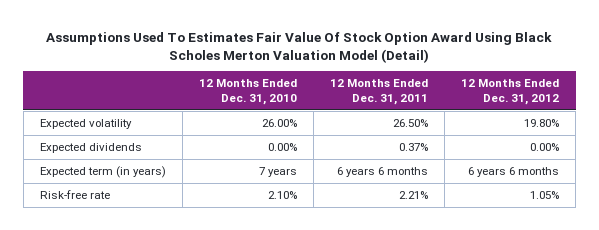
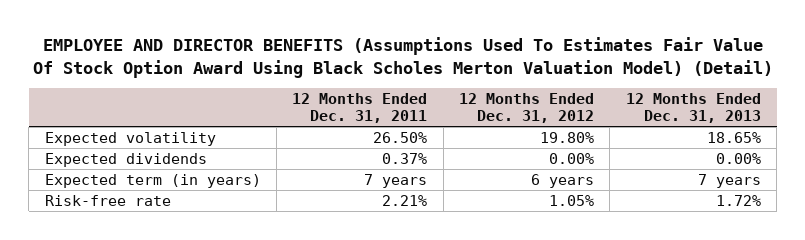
[46,31,553,63] Assumptions Used To Estimates Fair Value Of Stock Option Award Using Black Scholes Merton Valuation Model (Detail) -> [32,37,773,78] EMPLOYEE AND DIRECTOR BENEFITS (Assumptions Used To Estimates Fair Value Of Stock Option Award Using Black Scholes Merton Valuation Model) (Detail)
[198,79,297,106] 12 Months Ended Dec. 31, 2010 -> none
none -> [625,92,761,124] 12 Months Ended Dec. 31, 2013
[337,167,429,178] 6 years 6 months -> [364,173,428,188] 7 years
[468,167,560,178] 6 years 6 months -> [530,173,594,188] 6 years

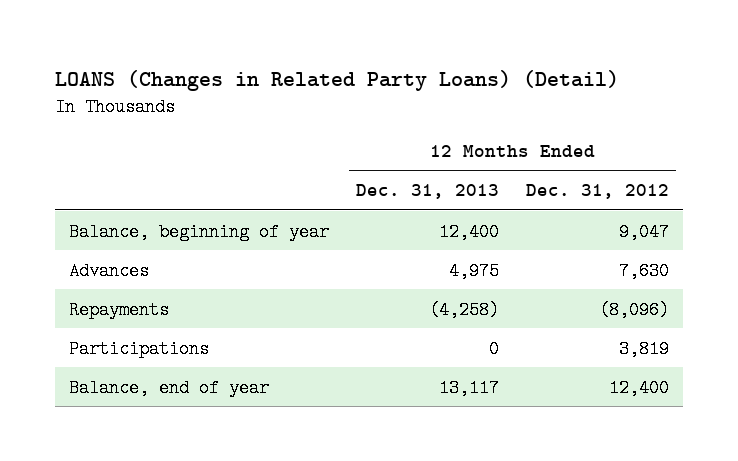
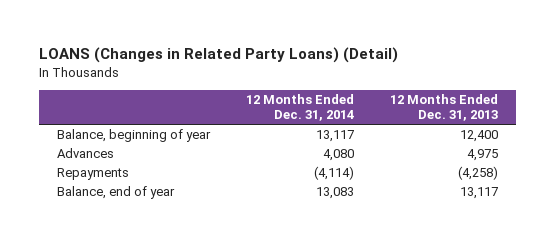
[526,184,670,200] Dec. 31, 2012 -> none
none -> [245,94,354,122] 12 Months Ended Dec. 31, 2014
[69,339,210,358] Participations -> none

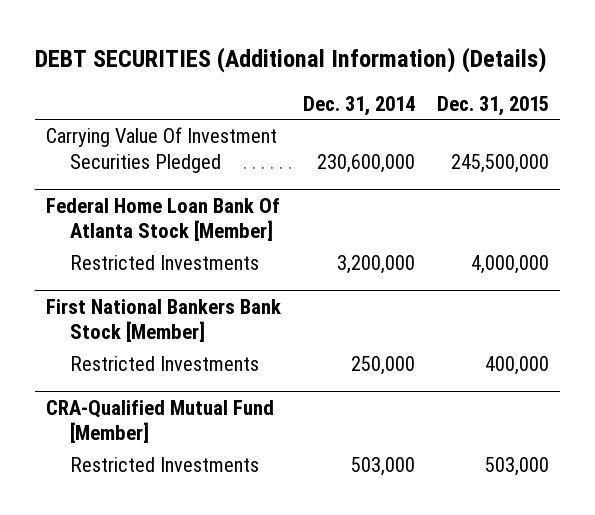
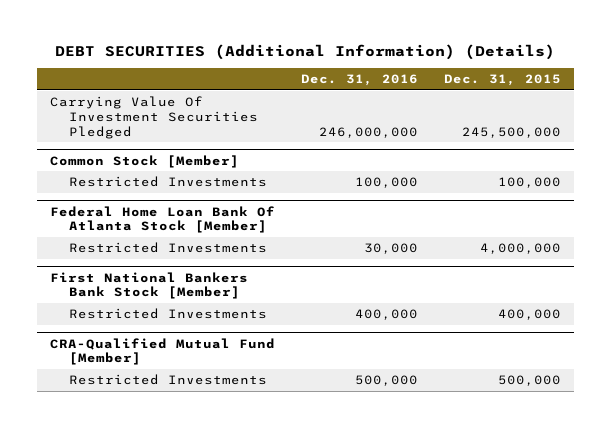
[302,95,415,116] Dec. 31, 2014 -> none
none -> [300,74,418,87] Dec. 31, 2016
none -> [49,154,239,168] Common Stock [Member]
none -> [68,176,267,188] Restricted Investments
[484,456,549,476] 503,000 -> [497,375,561,387] 500,000

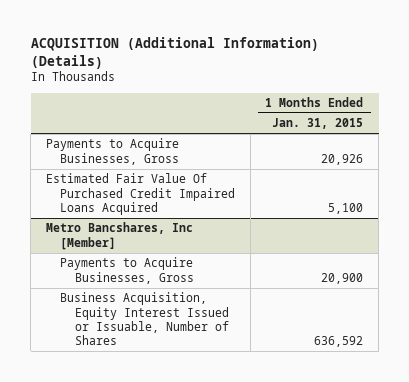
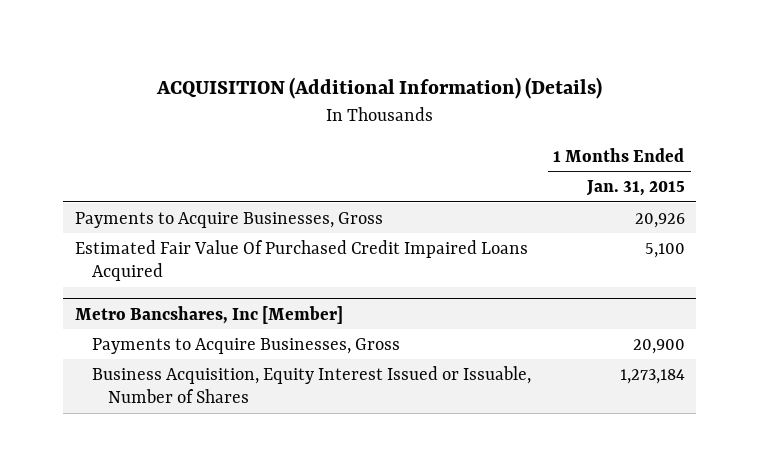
[314,336,364,348] 636,592 -> [619,368,685,384] 1,273,184

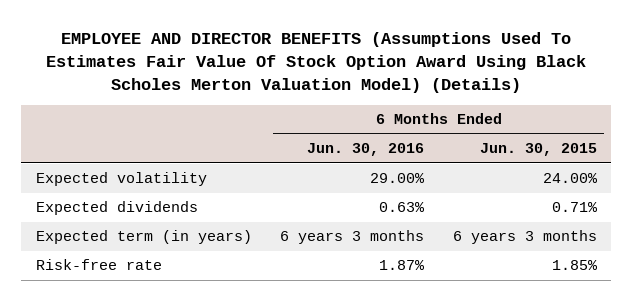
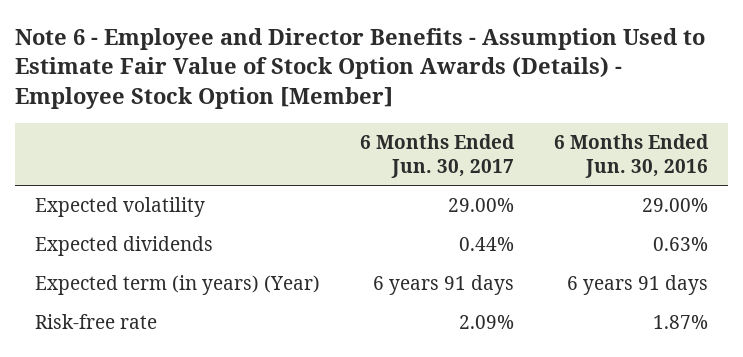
[46,32,587,94] EMPLOYEE AND DIRECTOR BENEFITS (Assumptions Used To Estimates Fair Value Of Stock Option Award Using Black Scholes Merton Valuation Model) (Details) -> [15,27,706,109] Note 6 - Employee and Director Benefits - Assumption Used to Estimate Fair Value of Stock Option Awards (Details) - Employee Stock Option [Member]
[479,143,597,157] Jun. 30, 2015 -> none
none -> [360,133,516,178] 6 Months Ended Jun. 30, 2017
[35,230,252,245] Expected term (in years) -> [35,275,321,296] Expected term (in years) (Year)
[280,230,425,245] 6 years 3 months -> [566,275,708,296] 6 years 91 days

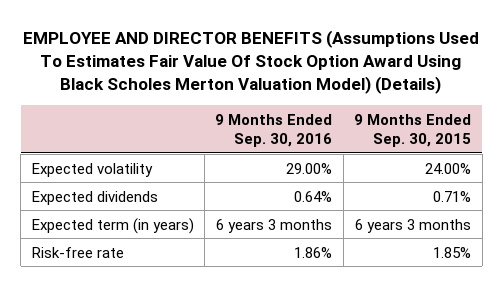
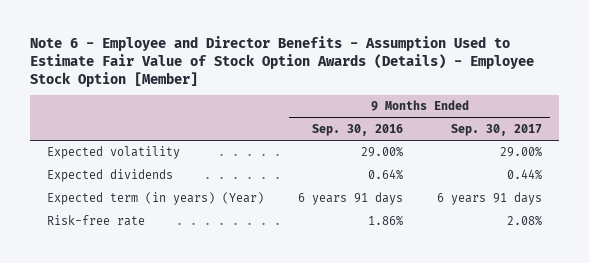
[23,29,480,95] EMPLOYEE AND DIRECTOR BENEFITS (Assumptions Used To Estimates Fair Value Of Stock Option Award Using Black Scholes Merton Valuation Model) (Details) -> [29,35,534,87] Note 6 - Employee and Director Benefits - Assumption Used to Estimate Fair Value of Stock Option Awards (Details) - Employee Stock Option [Member]
[354,113,472,147] 9 Months Ended Sep. 30, 2015 -> none
none -> [450,123,542,136] Sep. 30, 2017
[31,217,194,234] Expected term (in years) -> [46,192,264,206] Expected term (in years) (Year)
[216,218,333,233] 6 years 3 months -> [297,192,403,206] 6 years 91 days

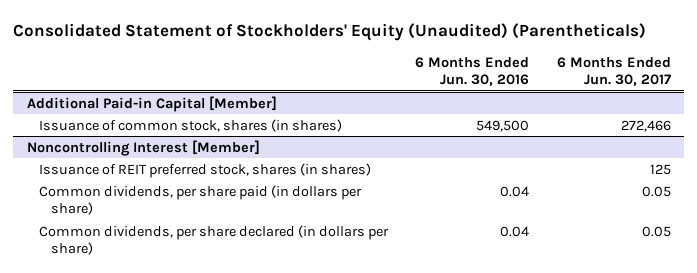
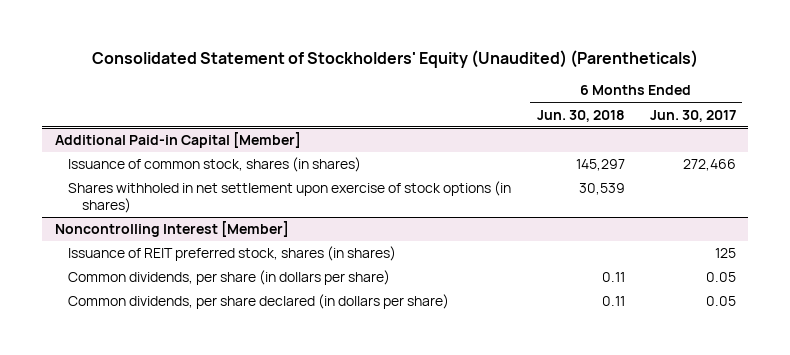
[415,56,530,87] 6 Months Ended Jun. 30, 2016 -> none
none -> [536,109,625,122] Jun. 30, 2018
none -> [68,181,512,213] Shares withholed in net settlement upon exercise of stock options (in shares)
[39,184,363,216] Common dividends, per share paid (in dollars per share) -> [68,270,391,286] Common dividends, per share (in dollars per share)

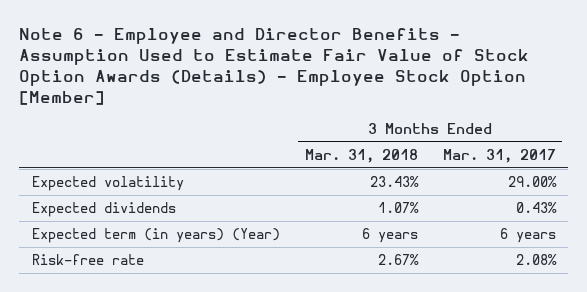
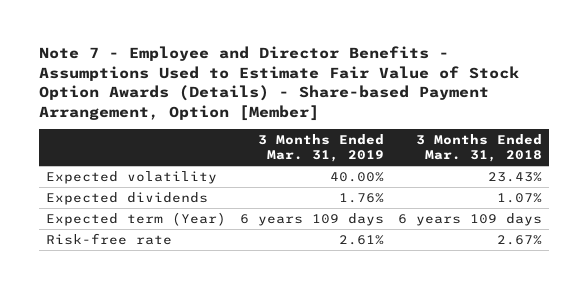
[18,27,529,105] Note 6 - Employee and Director Benefits - Assumption Used to Estimate Fair Value of Stock Option Awards (Details) - Employee Stock Option [Member] -> [38,46,519,121] Note 7 - Employee and Director Benefits - Assumptions Used to Estimate Fair Value of Stock Option Awards (Details) - Share-based Payment Arrangement, Option [Member]
[442,149,556,164] Mar. 31, 2017 -> none
none -> [258,134,385,162] 3 Months Ended Mar. 31, 2019
[31,228,280,244] Expected term (in years) (Year) -> [45,211,226,226] Expected term (Year)
[361,228,418,244] 6 years -> [398,212,543,226] 6 years 109 days

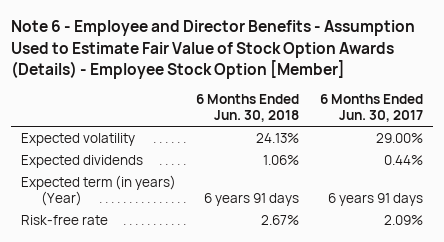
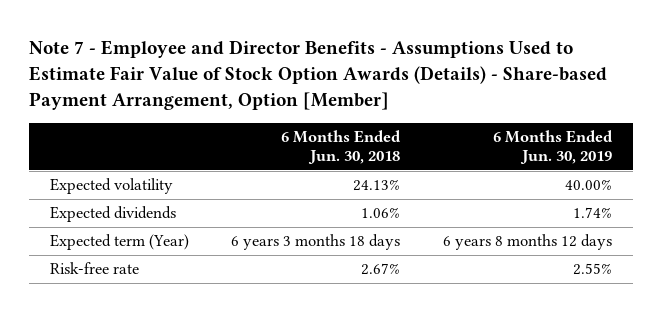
[11,20,416,79] Note 6 - Employee and Director Benefits - Assumption Used to Estimate Fair Value of Stock Option Awards (Details) - Employee Stock Option [Member] -> [28,40,607,110] Note 7 - Employee and Director Benefits - Assumptions Used to Estimate Fair Value of Stock Option Awards (Details) - Share-based Payment Arrangement, Option [Member]
[319,94,423,123] 6 Months Ended Jun. 30, 2017 -> none
none -> [492,129,613,165] 6 Months Ended Jun. 30, 2019
[21,174,177,206] Expected term (in years) (Year) -> [49,234,189,251] Expected term (Year)
[204,192,300,206] 6 years 91 days -> [231,234,401,251] 6 years 3 months 18 days

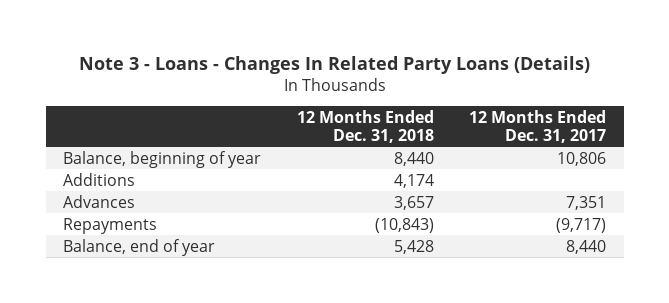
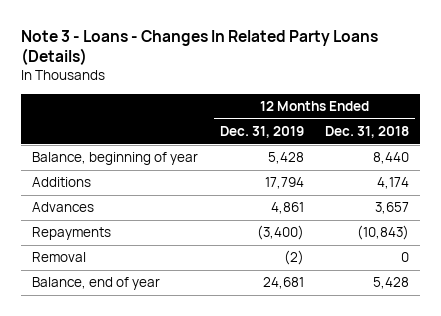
[468,109,606,143] 12 Months Ended Dec. 31, 2017 -> none
none -> [219,126,304,139] Dec. 31, 2019
none -> [31,252,86,263] Removal

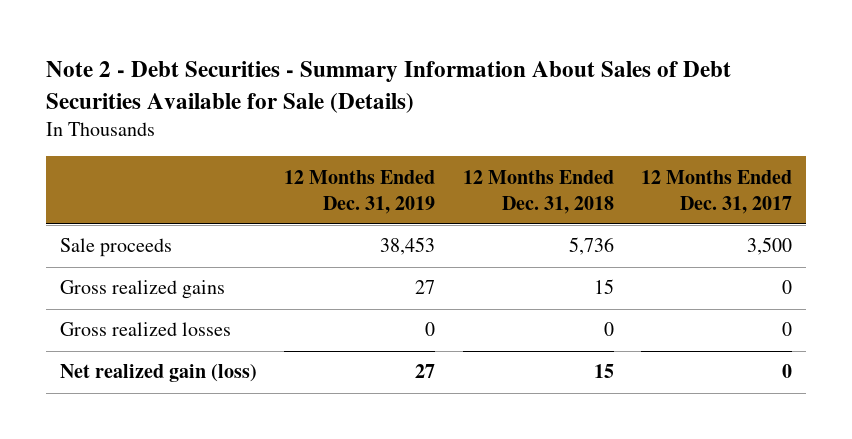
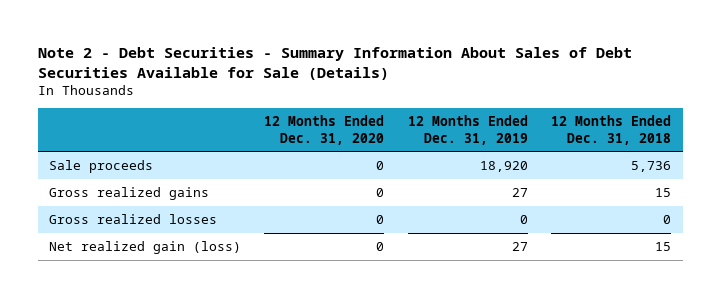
[641,169,793,214] 12 Months Ended Dec. 31, 2017 -> none
none -> [264,115,385,145] 12 Months Ended Dec. 31, 2020
[380,237,436,256] 38,453 -> [479,160,528,172] 18,920

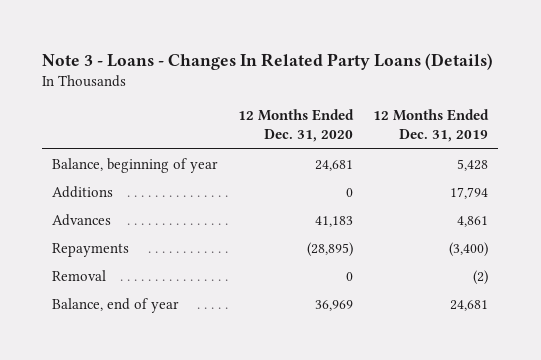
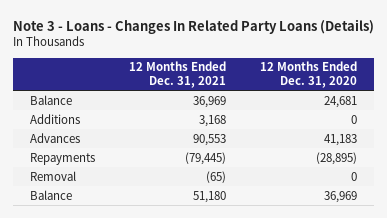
[373,108,490,143] 12 Months Ended Dec. 31, 2019 -> none
none -> [129,61,227,88] 12 Months Ended Dec. 31, 2021
[52,158,219,174] Balance, beginning of year -> [30,94,73,105] Balance
[52,298,180,314] Balance, end of year -> [30,189,73,200] Balance

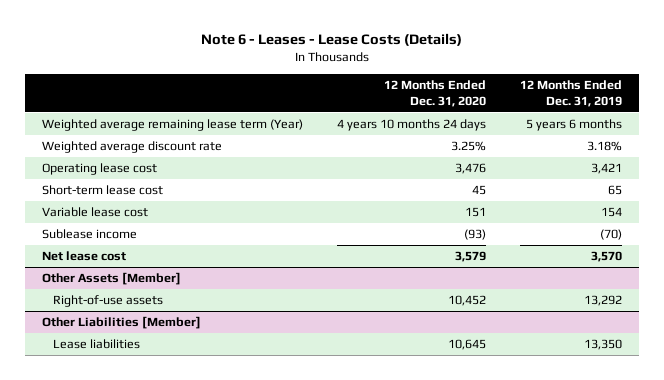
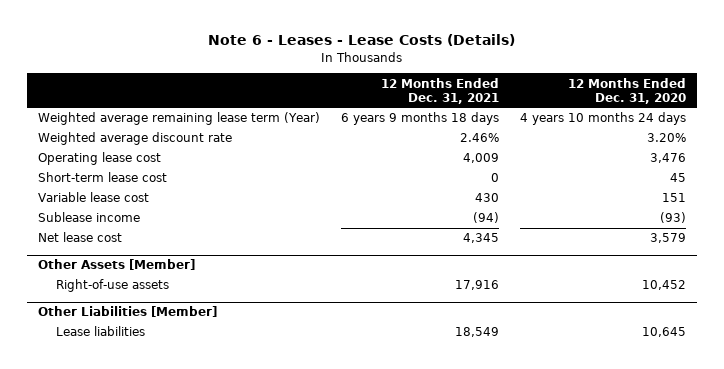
[520,80,623,107] 12 Months Ended Dec. 31, 2019 -> none
none -> [381,77,500,104] 12 Months Ended Dec. 31, 2021
[451,141,487,152] 3.25% -> [647,133,687,143] 3.20%

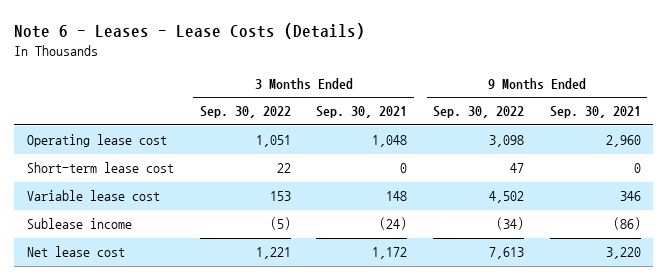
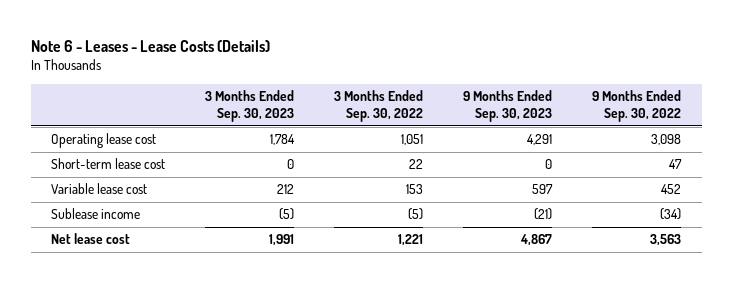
[316,106,408,119] Sep. 30, 2021 -> none
[549,106,641,119] Sep. 30, 2021 -> none
none -> [205,90,295,123] 3 Months Ended Sep. 30, 2023
none -> [463,90,553,123] 9 Months Ended Sep. 30, 2023
[488,191,524,204] 4,502 -> [661,184,682,195] 452
[488,247,524,260] 7,613 -> [650,234,682,247] 3,563

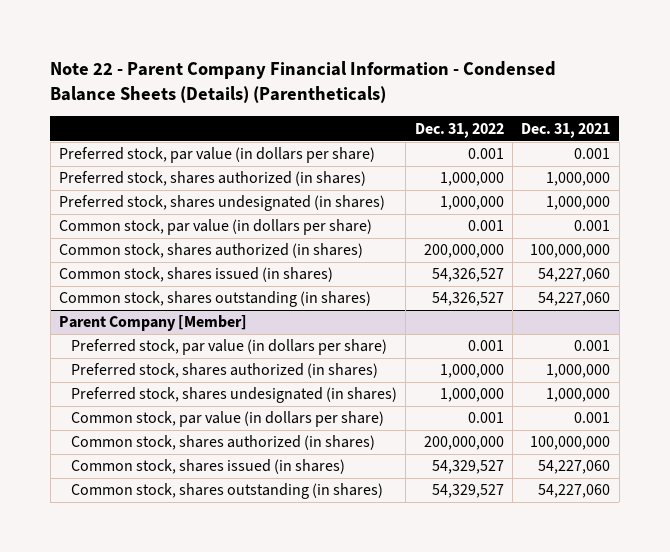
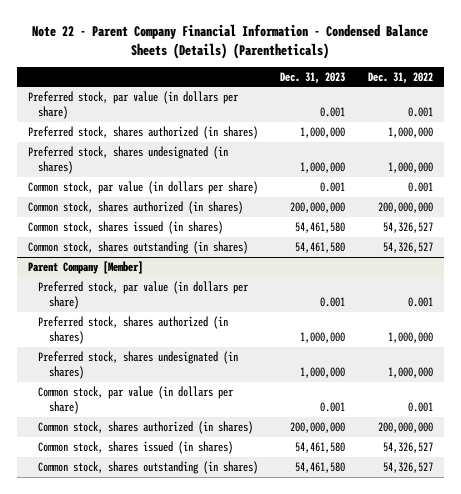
[521,122,611,138] Dec. 31, 2021 -> none
none -> [280,71,346,84] Dec. 31, 2023
[431,460,504,475] 54,329,527 -> [382,442,433,454] 54,326,527
[431,484,504,499] 54,329,527 -> [382,462,433,474] 54,326,527

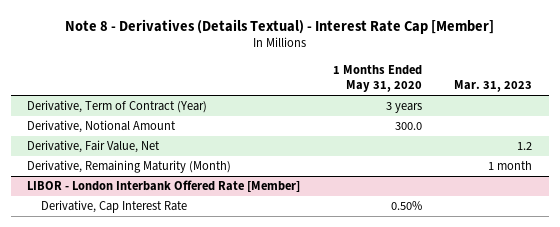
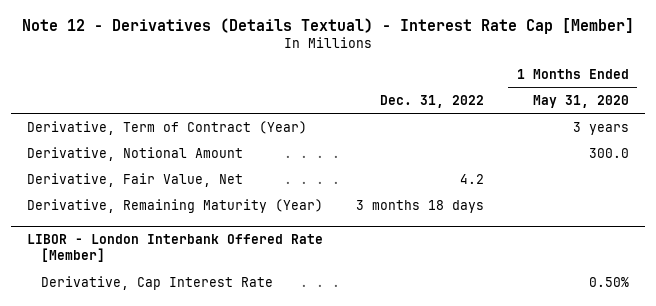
[64,18,494,34] Note 8 - Derivatives (Details Textual) - Interest Rate Cap [Member] -> [21,17,634,34] Note 12 - Derivatives (Details Textual) - Interest Rate Cap [Member]
[454,80,533,93] Mar. 31, 2023 -> none
none -> [379,94,484,108] Dec. 31, 2022
[27,160,232,174] Derivative, Remaining Maturity (Month) -> [27,198,324,213] Derivative, Remaining Maturity (Year)

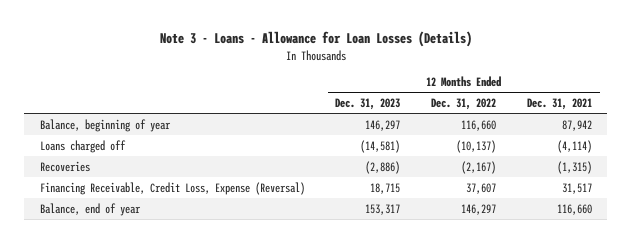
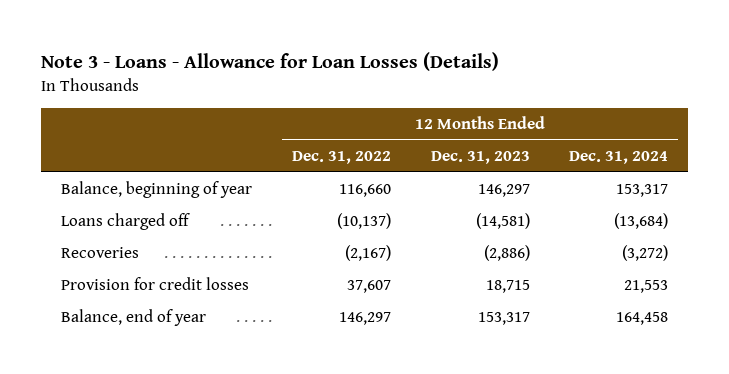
[526,98,592,111] Dec. 31, 2021 -> none
none -> [569,150,669,164] Dec. 31, 2024
[39,181,305,195] Financing Receivable, Credit Loss, Expense (Reversal) -> [61,277,250,291] Provision for credit losses

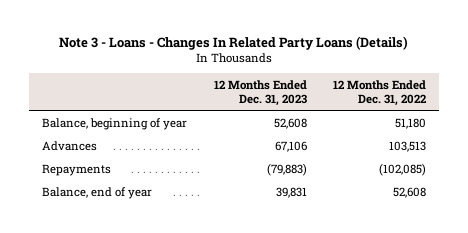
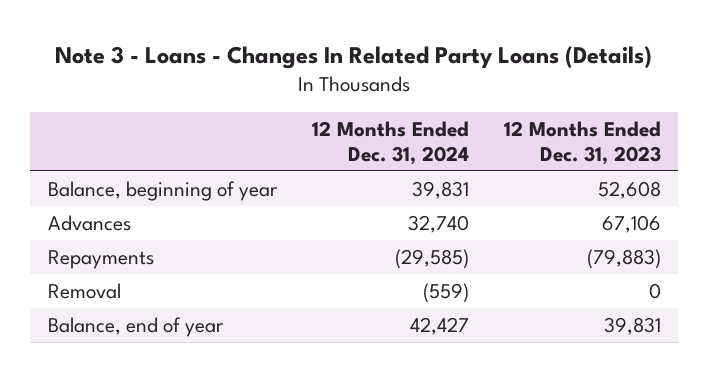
[332,79,426,107] 12 Months Ended Dec. 31, 2022 -> none
none -> [311,120,469,165] 12 Months Ended Dec. 31, 2024
none -> [47,282,121,299] Removal

